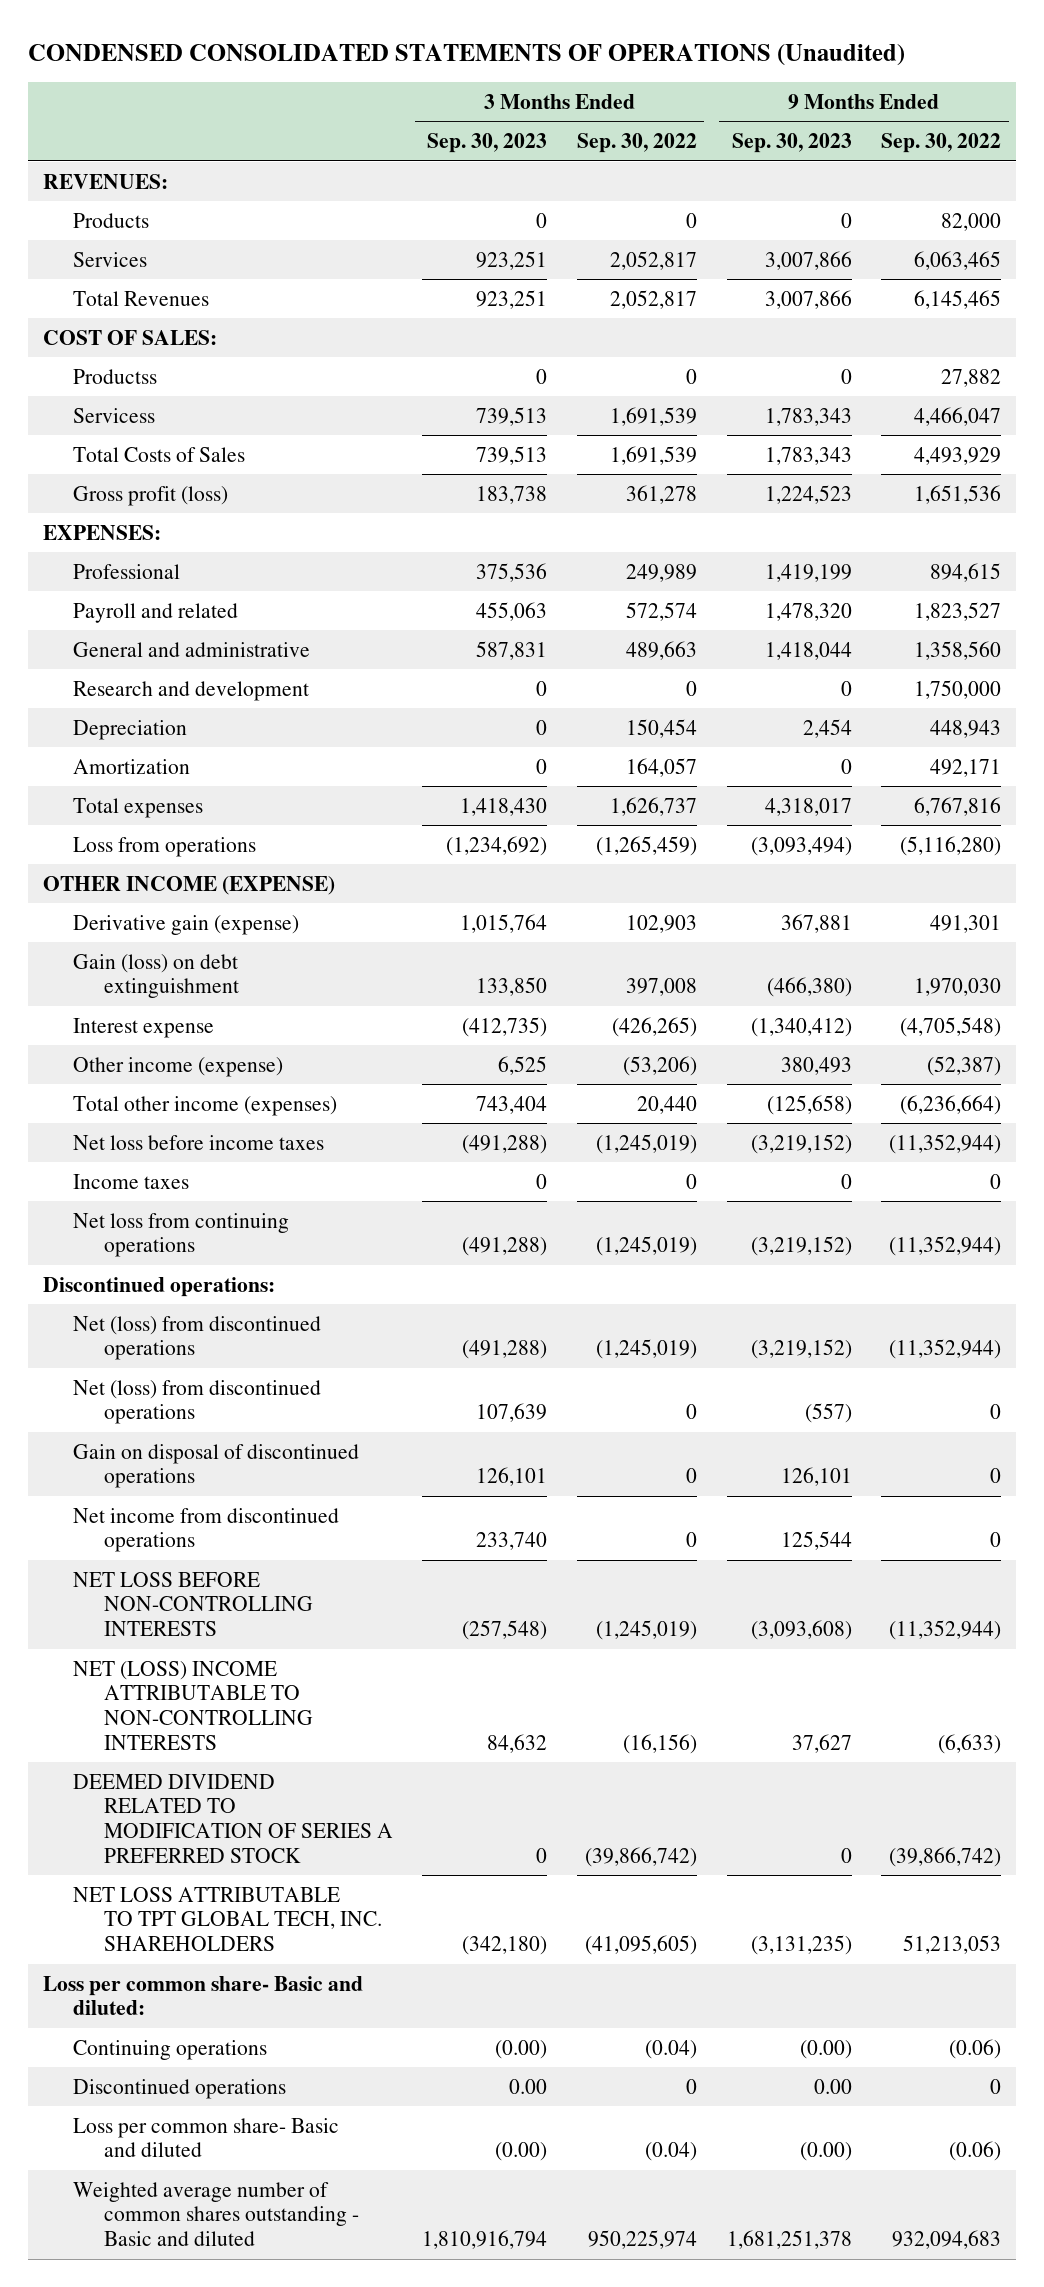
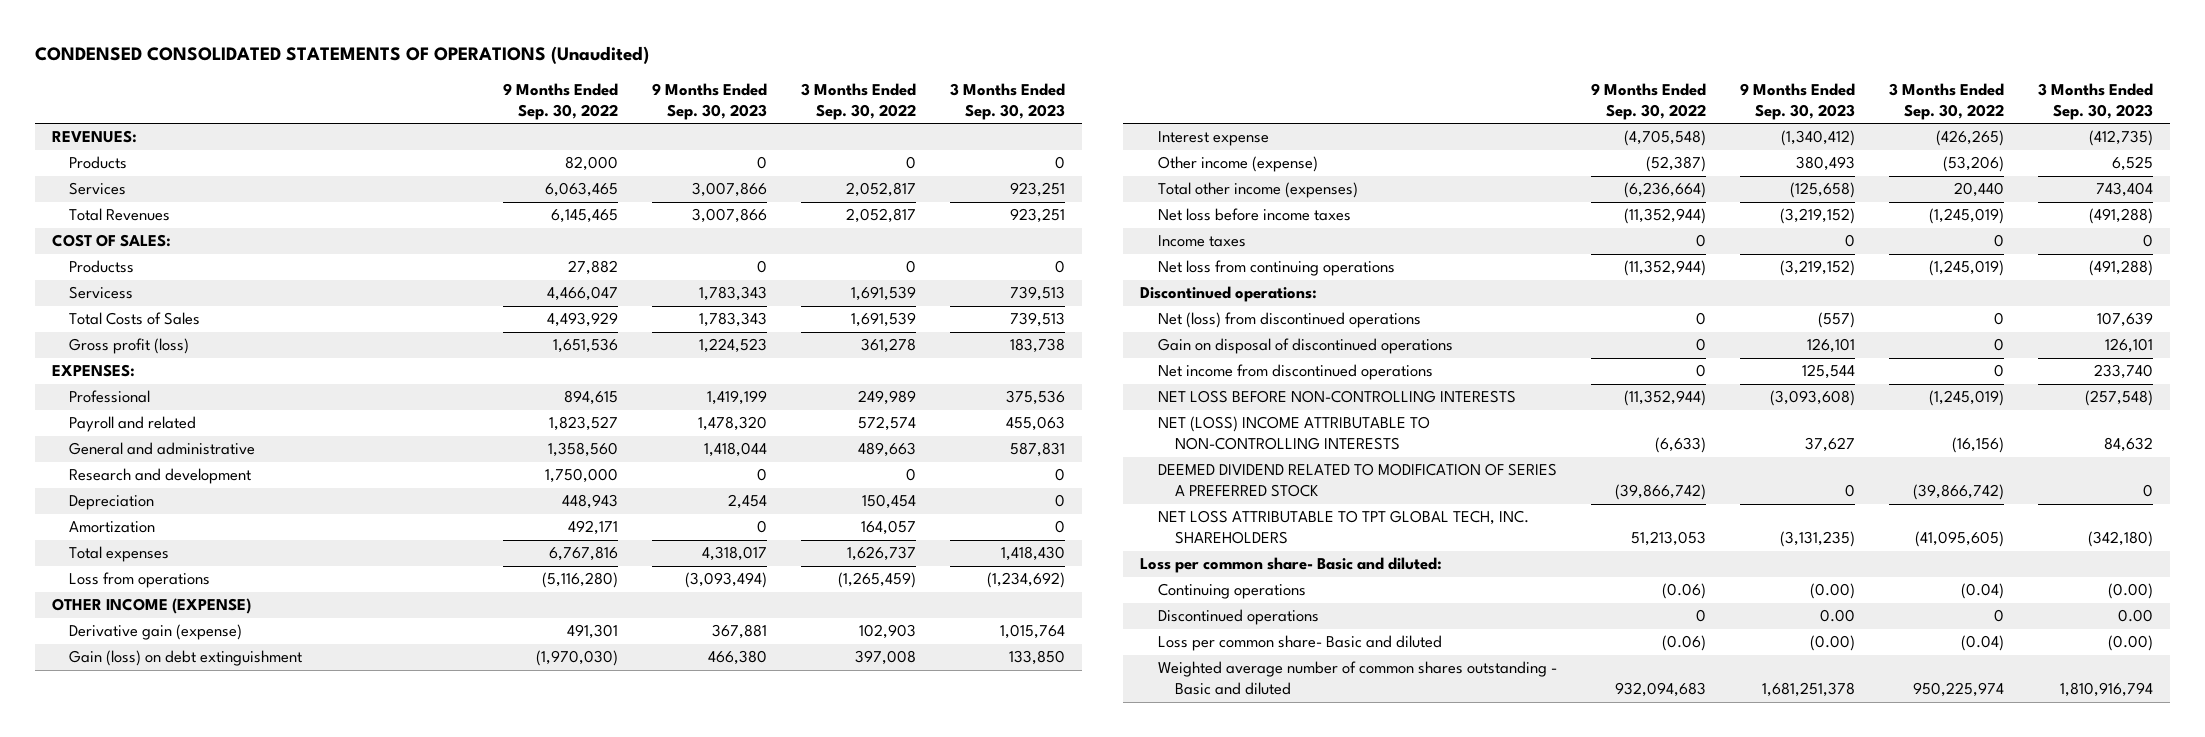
[766,977,852,998] (466,380) -> [707,650,767,666] 466,380
[914,978,1002,997] 1,970,030 -> [535,650,618,667] (1,970,030)
[73,1315,322,1361] Net (loss) from discontinued operations -> none

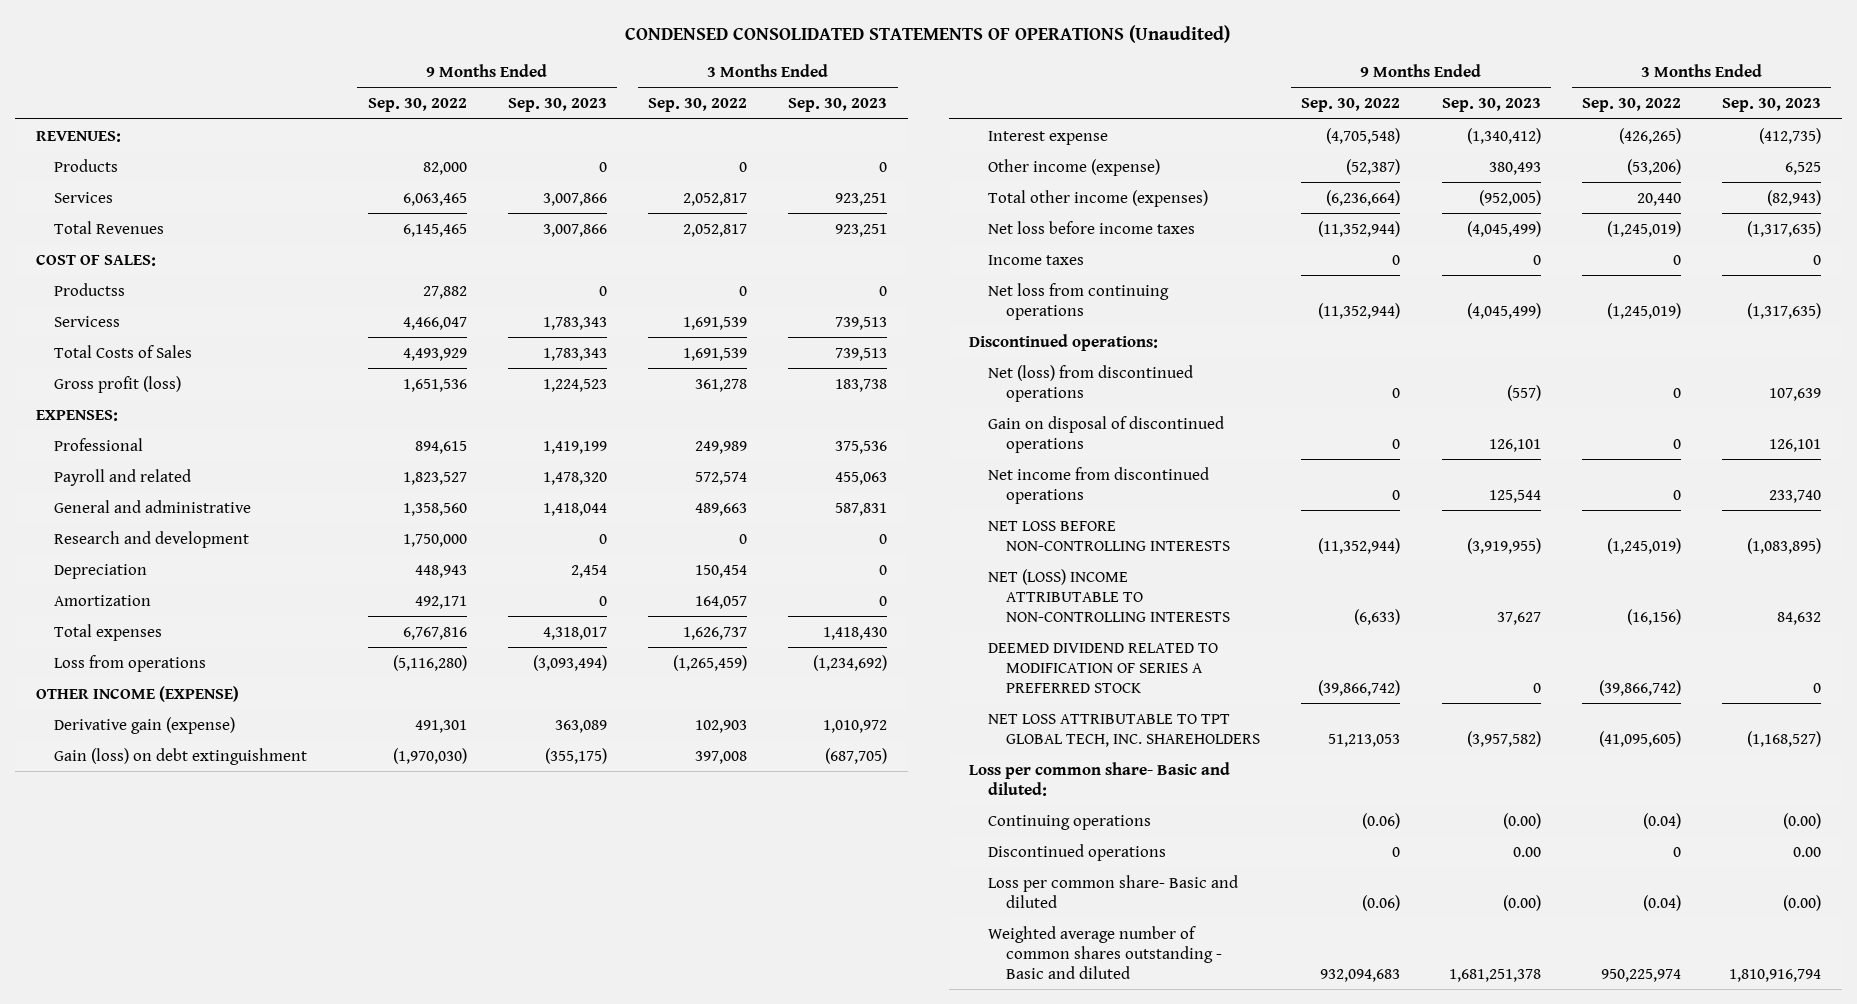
[711,624,767,640] 367,881 -> [555,719,608,733] 363,089
[1000,624,1066,640] 1,015,764 -> [823,719,888,733] 1,010,972
[707,650,767,666] 466,380 -> [545,747,608,764] (355,175)
[1009,650,1066,666] 133,850 -> [825,747,888,764] (687,705)
[1790,182,1856,199] (125,658) -> [1478,189,1541,206] (952,005)
[2096,182,2154,198] 743,404 -> [1767,189,1822,206] (82,943)
[1780,208,1856,225] (3,219,152) -> [1466,220,1541,237] (4,045,499)
[2089,208,2154,225] (491,288) -> [1747,220,1822,237] (1,317,635)
[1780,260,1856,277] (3,219,152) -> [1466,302,1541,319] (4,045,499)
[2089,260,2154,277] (491,288) -> [1747,302,1822,319] (1,317,635)
[1770,390,1856,407] (3,093,608) -> [1466,537,1541,554] (3,919,955)
[2085,390,2154,407] (257,548) -> [1747,537,1822,554] (1,083,895)
[1780,531,1856,548] (3,131,235) -> [1466,730,1541,747] (3,957,582)
[2088,531,2154,548] (342,180) -> [1747,730,1822,747] (1,168,527)

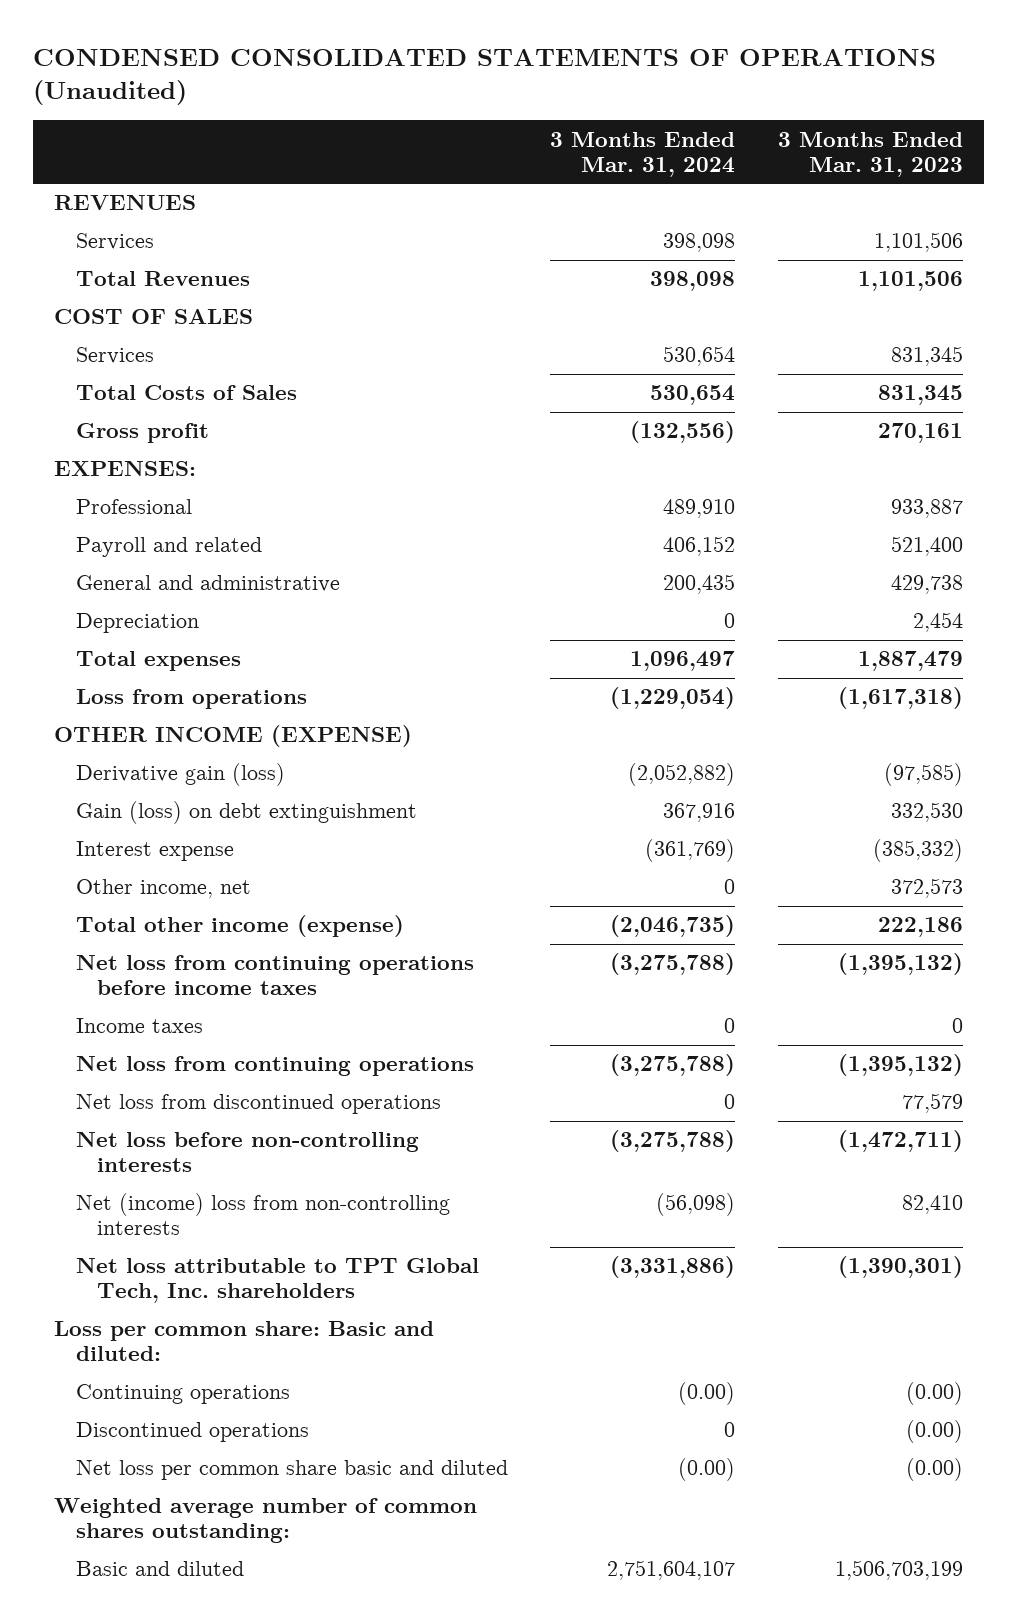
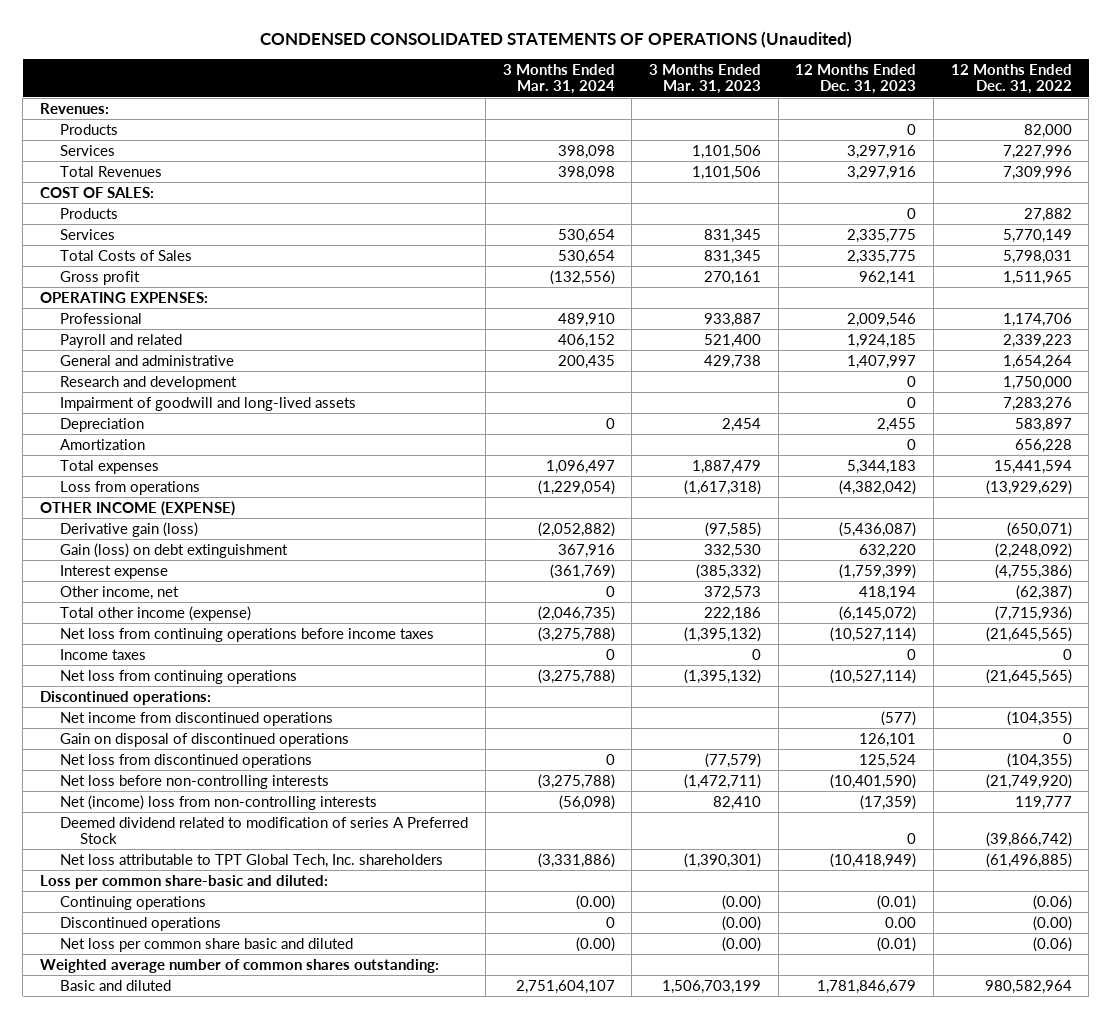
none -> [795,63,917,95] 12 Months Ended Dec. 31, 2023
none -> [950,63,1072,95] 12 Months Ended Dec. 31, 2022
[54,195,197,211] REVENUES -> [40,102,110,114] Revenues:
none -> [60,123,119,135] Products
[54,309,254,325] COST OF SALES -> [40,186,155,198] COST OF SALES:
none -> [60,207,119,219] Products
[54,461,197,477] EXPENSES: -> [40,291,209,303] OPERATING EXPENSES:
none -> [60,375,238,390] Research and development
none -> [60,396,357,411] Impairment of goodwill and long-lived assets
none -> [60,438,146,450] Amortization
none -> [40,690,212,705] Discontinued operations:
none -> [60,711,334,726] Net income from discontinued operations
none -> [60,732,350,747] Gain on disposal of discontinued operations
[901,1093,963,1114] 77,579 -> [704,752,761,768] (77,579)
none -> [60,816,469,845] Deemed dividend related to modification of series A Preferred Stock
[54,1321,435,1362] Loss per common share: Basic and diluted: -> [40,874,329,889] Loss per common share-basic and diluted:

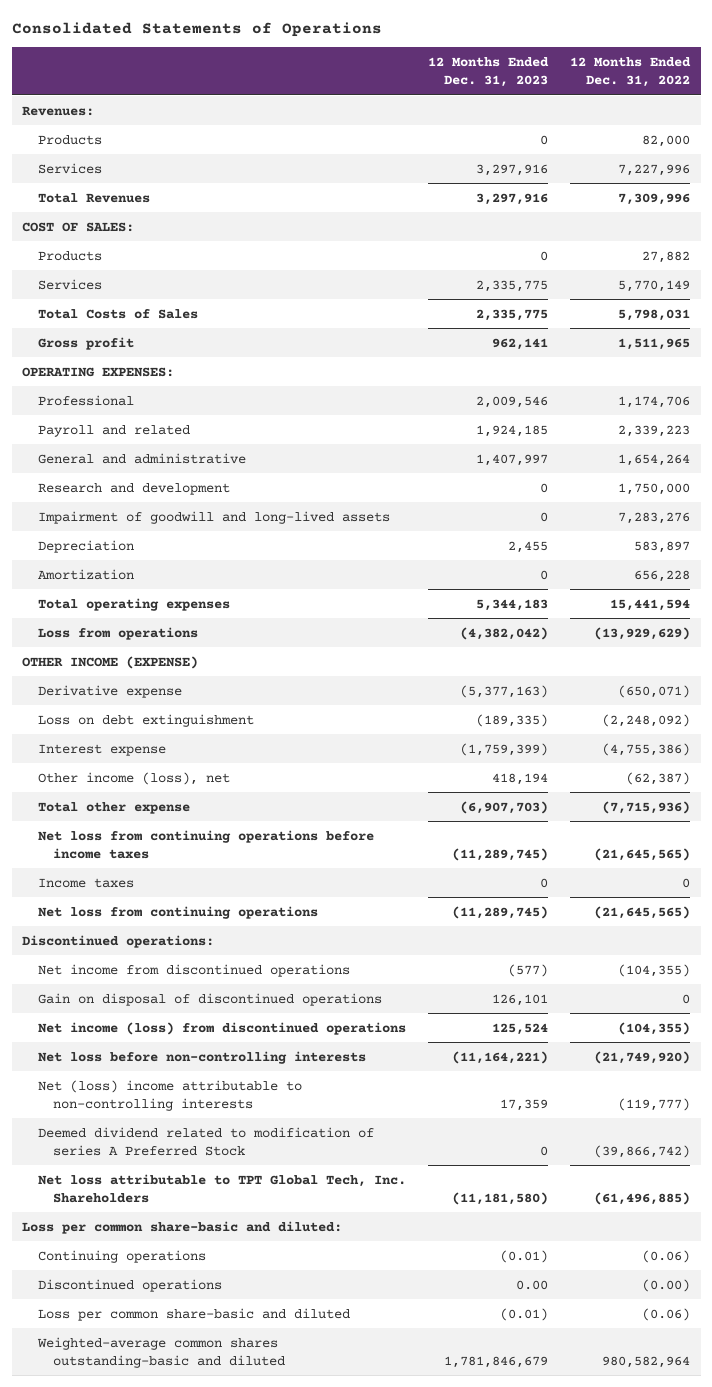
[259,31,852,49] CONDENSED CONSOLIDATED STATEMENTS OF OPERATIONS (Unaudited) -> [11,22,382,38] Consolidated Statements of Operations
[502,63,615,95] 3 Months Ended Mar. 31, 2024 -> none
[648,63,761,95] 3 Months Ended Mar. 31, 2023 -> none
[60,459,160,474] Total expenses -> [37,597,230,611] Total operating expenses
[60,521,199,537] Derivative gain (loss) -> none
none -> [37,684,182,698] Derivative expense
[60,542,289,558] Gain (loss) on debt extinguishment -> [37,713,254,727] Loss on debt extinguishment
[859,543,917,558] 632,220 -> [475,713,548,727] (189,335)
[60,585,180,600] Other income, net -> [37,771,230,785] Other income (loss), net
[60,605,252,621] Total other income (expense) -> [37,801,190,814] Total other expense
[839,605,917,621] (6,145,072) -> [459,800,548,814] (6,907,703)
[830,626,917,642] (10,527,114) -> [451,847,548,861] (11,289,745)
[830,668,917,684] (10,527,114) -> [451,905,548,919] (11,289,745)
[60,753,313,768] Net loss from discontinued operations -> [37,1021,406,1035] Net income (loss) from discontinued operations
[830,773,917,789] (10,401,590) -> [451,1050,548,1064] (11,164,221)
[60,794,378,810] Net (income) loss from non-controlling interests -> [37,1079,302,1111] Net (loss) income attributable to non-controlling interests
[860,794,917,810] (17,359) -> [499,1098,548,1111] 17,359
[1014,795,1072,810] 119,777 -> [617,1097,690,1111] (119,777)
[60,853,444,868] Net loss attributable to TPT Global Tech, Inc. shareholders -> [37,1173,406,1203] Net loss attributable to TPT Global Tech, Inc. Shareholders
[830,852,917,868] (10,418,949) -> [451,1191,548,1205] (11,181,580)
[40,958,440,973] Weighted average number of common shares outstanding: -> none
[60,937,354,952] Net loss per common share basic and diluted -> [37,1307,350,1321] Loss per common share-basic and diluted
[60,979,172,991] Basic and diluted -> [36,1336,285,1368] Weighted-average common shares outstanding-basic and diluted

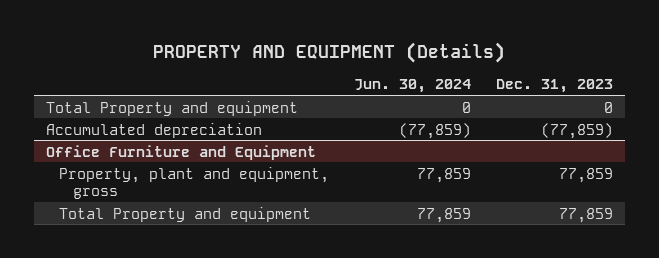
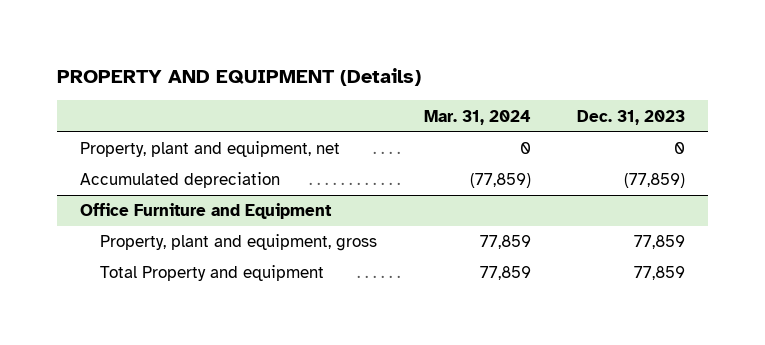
[354,79,472,94] Jun. 30, 2024 -> none
none -> [423,109,531,125] Mar. 31, 2024
[46,100,299,116] Total Property and equipment -> [79,141,340,158] Property, plant and equipment, net

